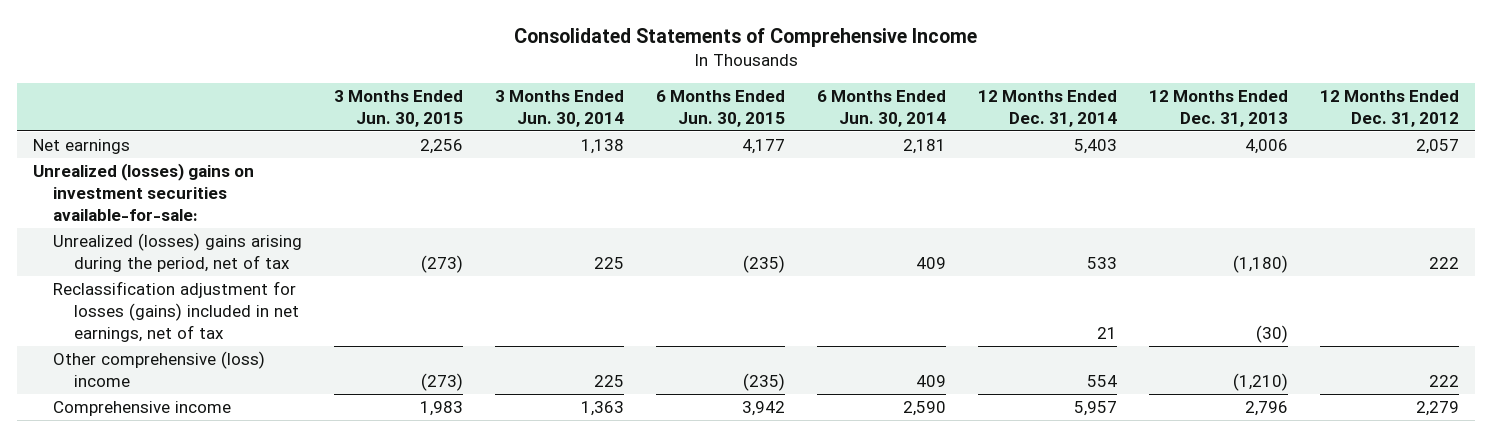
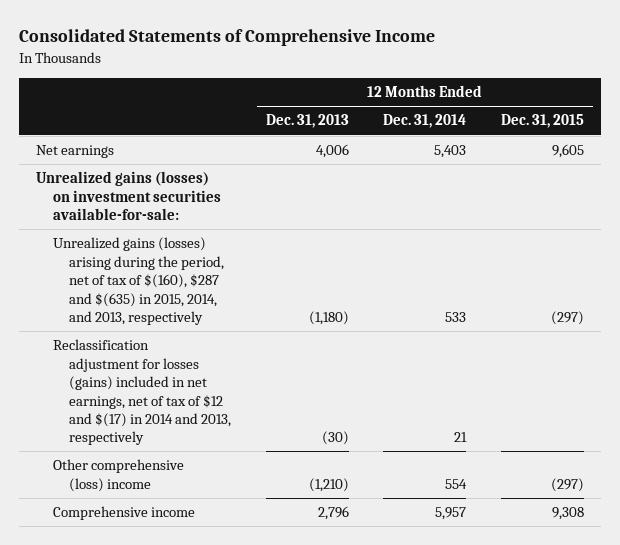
[334,89,464,127] 3 Months Ended Jun. 30, 2015 -> none
[495,89,625,127] 3 Months Ended Jun. 30, 2014 -> none
[656,89,786,127] 6 Months Ended Jun. 30, 2015 -> none
[817,89,947,127] 6 Months Ended Jun. 30, 2014 -> none
[1319,89,1459,127] 12 Months Ended Dec. 31, 2012 -> none
none -> [500,114,584,129] Dec. 31, 2015
[32,163,254,221] Unrealized (losses) gains on investment securities available-for-sale: -> [36,171,221,221] Unrealized gains (losses) on investment securities available-for-sale:
[53,233,303,272] Unrealized (losses) gains arising during the period, net of tax -> [52,237,225,325] Unrealized gains (losses) arising during the period, net of tax of $(160), $287 and $(635) in 2015, 2014, and 2013, respectively
[53,281,300,342] Reclassification adjustment for losses (gains) included in net earnings, net of tax -> [52,339,232,446] Reclassification adjustment for losses (gains) included in net earnings, net of tax of $12 and $(17) in 2014 and 2013, respectively

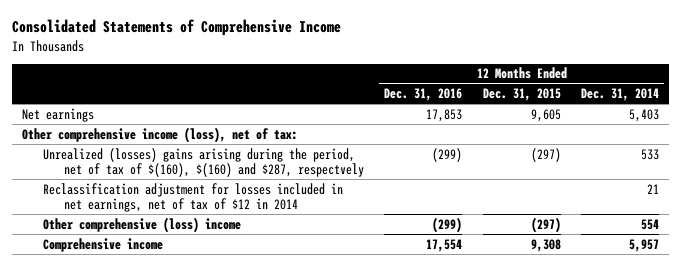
[265,114,349,129] Dec. 31, 2013 -> none
none -> [384,88,463,102] Dec. 31, 2016
[36,171,221,221] Unrealized gains (losses) on investment securities available-for-sale: -> none
none -> [21,126,298,143] Other comprehensive income (loss), net of tax:
[52,237,225,325] Unrealized gains (losses) arising during the period, net of tax of $(160), $287 and $(635) in 2015, 2014, and 2013, respectively -> [42,147,365,178] Unrealized (losses) gains arising during the period, net of tax of $(160), $(160) and $287, respectvely
[52,339,232,446] Reclassification adjustment for losses (gains) included in net earnings, net of tax of $12 and $(17) in 2014 and 2013, respectively -> [42,182,343,213] Reclassification adjustment for losses included in net earnings, net of tax of $12 in 2014

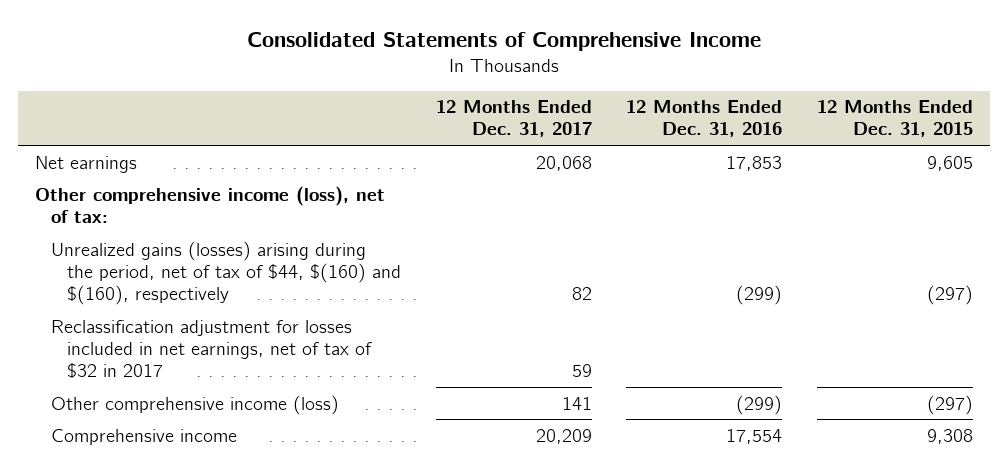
[580,88,659,102] Dec. 31, 2014 -> none
none -> [435,100,592,138] 12 Months Ended Dec. 31, 2017
[42,147,365,178] Unrealized (losses) gains arising during the period, net of tax of $(160), $(160) and $287, respectvely -> [50,240,401,305] Unrealized gains (losses) arising during the period, net of tax of $44, $(160) and $(160), respectively
[42,182,343,213] Reclassification adjustment for losses included in net earnings, net of tax of $12 in 2014 -> [50,319,372,378] Reclassification adjustment for losses included in net earnings, net of tax of $32 in 2017
[42,216,241,233] Other comprehensive (loss) income -> [50,394,339,415] Other comprehensive income (loss)

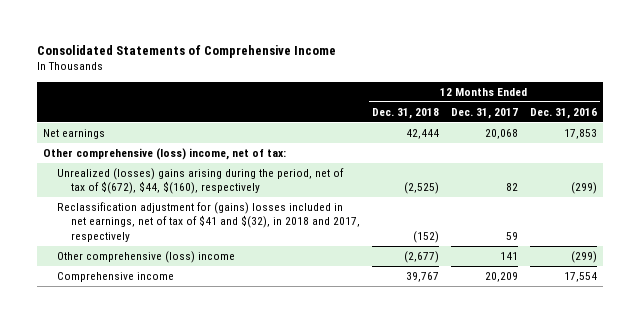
[817,100,974,138] 12 Months Ended Dec. 31, 2015 -> none
none -> [371,107,439,119] Dec. 31, 2018
[35,185,386,223] Other comprehensive income (loss), net of tax: -> [43,148,287,161] Other comprehensive (loss) income, net of tax:
[50,240,401,305] Unrealized gains (losses) arising during the period, net of tax of $44, $(160) and $(160), respectively -> [56,168,344,195] Unrealized (losses) gains arising during the period, net of tax of $(672), $44, $(160), respectively
[50,319,372,378] Reclassification adjustment for losses included in net earnings, net of tax of $32 in 2017 -> [56,202,360,242] Reclassification adjustment for (gains) losses included in net earnings, net of tax of $41 and $(32), in 2018 and 2017, respectively
[50,394,339,415] Other comprehensive income (loss) -> [56,251,235,264] Other comprehensive (loss) income

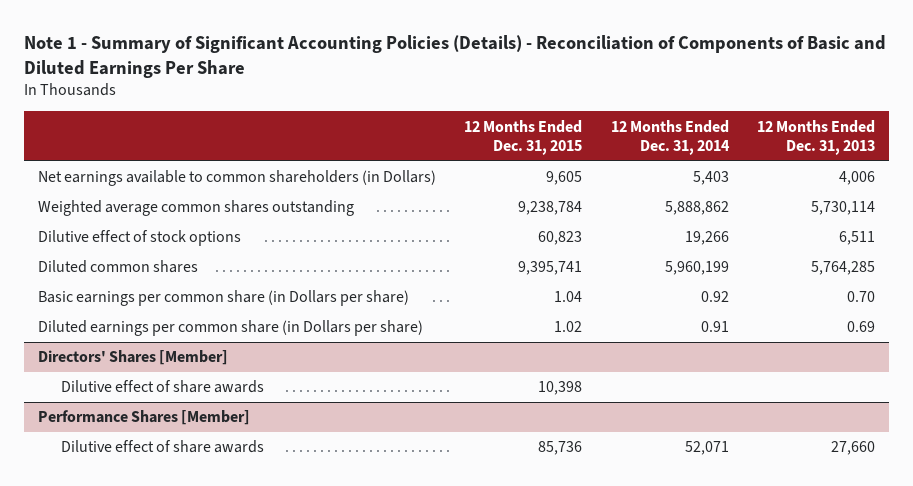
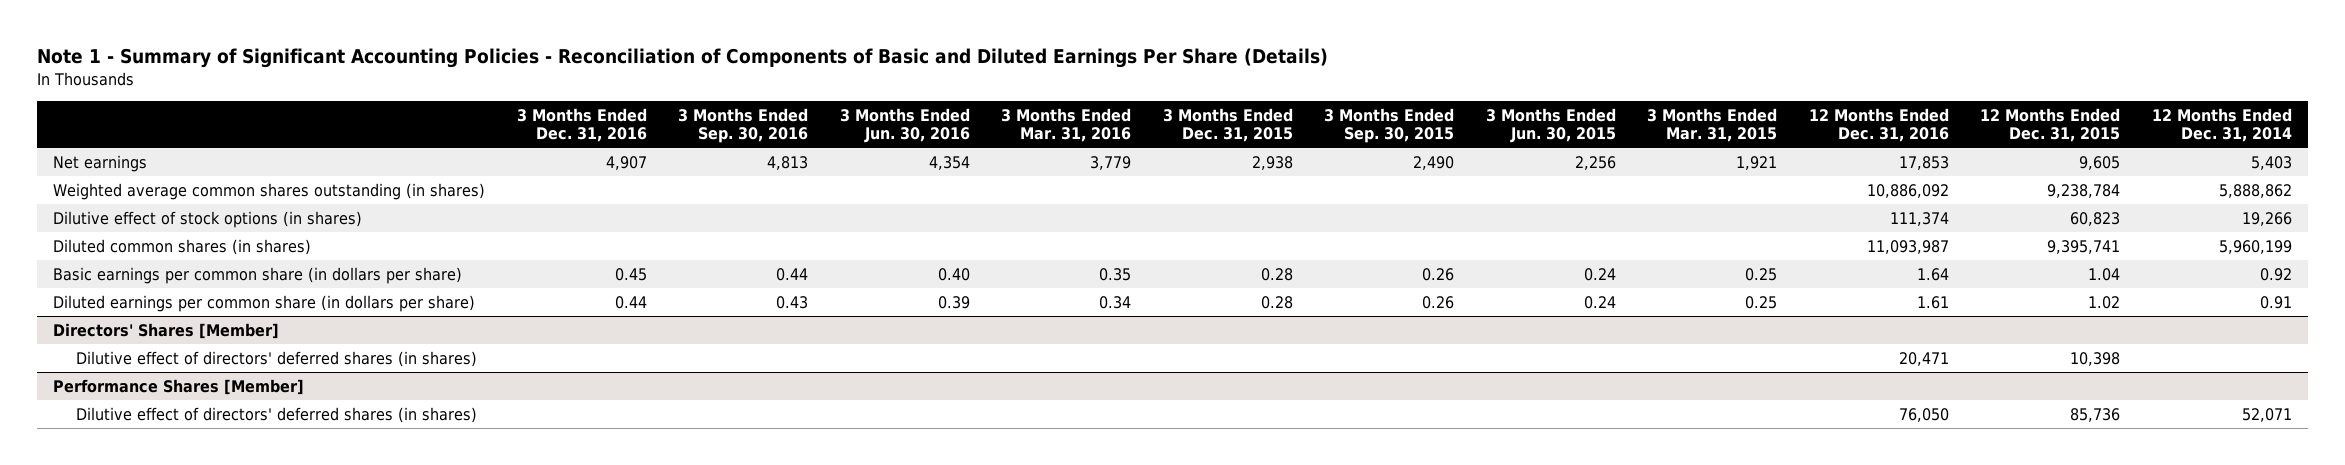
[24,34,887,78] Note 1 - Summary of Significant Accounting Policies (Details) - Reconciliation of Components of Basic and Diluted Earnings Per Share -> [37,47,1329,68] Note 1 - Summary of Significant Accounting Policies - Reconciliation of Components of Basic and Diluted Earnings Per Share (Details)
[756,119,875,156] 12 Months Ended Dec. 31, 2013 -> none
none -> [516,107,647,143] 3 Months Ended Dec. 31, 2016
none -> [678,107,809,144] 3 Months Ended Sep. 30, 2016
none -> [839,107,970,144] 3 Months Ended Jun. 30, 2016
none -> [1001,107,1132,143] 3 Months Ended Mar. 31, 2016
none -> [1162,107,1293,143] 3 Months Ended Dec. 31, 2015
none -> [1324,107,1455,144] 3 Months Ended Sep. 30, 2015
none -> [1485,107,1616,144] 3 Months Ended Jun. 30, 2015
none -> [1647,107,1778,143] 3 Months Ended Mar. 31, 2015
none -> [1808,107,1949,143] 12 Months Ended Dec. 31, 2016
[38,170,437,187] Net earnings available to common shareholders (in Dollars) -> [53,154,148,172] Net earnings
[38,200,355,217] Weighted average common shares outstanding -> [53,182,486,200] Weighted average common shares outstanding (in shares)
[38,230,242,247] Dilutive effect of stock options -> [53,210,363,228] Dilutive effect of stock options (in shares)
[38,260,199,274] Diluted common shares -> [53,238,312,255] Diluted common shares (in shares)
[38,290,410,307] Basic earnings per common share (in Dollars per share) -> [53,266,463,284] Basic earnings per common share (in dollars per share)
[38,320,424,337] Diluted earnings per common share (in Dollars per share) -> [53,294,476,312] Diluted earnings per common share (in dollars per share)
[60,380,264,394] Dilutive effect of share awards -> [76,350,478,367] Dilutive effect of directors' deferred shares (in shares)
[60,440,264,454] Dilutive effect of share awards -> [76,406,478,423] Dilutive effect of directors' deferred shares (in shares)

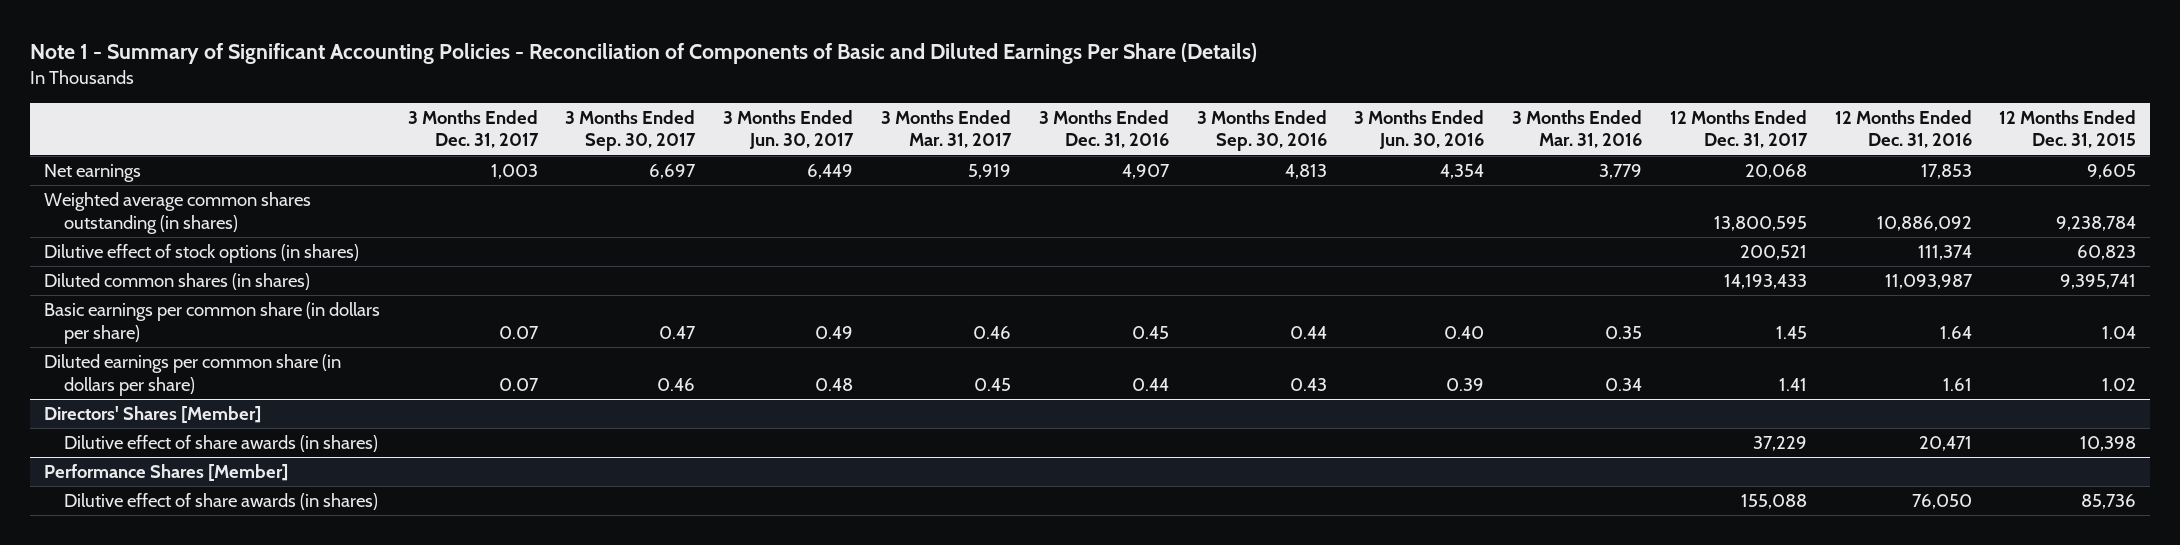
[1162,107,1293,143] 3 Months Ended Dec. 31, 2015 -> none
[1324,107,1455,144] 3 Months Ended Sep. 30, 2015 -> none
[1485,107,1616,144] 3 Months Ended Jun. 30, 2015 -> none
[1647,107,1778,143] 3 Months Ended Mar. 31, 2015 -> none
[2151,107,2292,143] 12 Months Ended Dec. 31, 2014 -> none
none -> [407,109,539,149] 3 Months Ended Dec. 31, 2017
none -> [565,109,697,152] 3 Months Ended Sep. 30, 2017
none -> [723,109,855,150] 3 Months Ended Jun. 30, 2017
none -> [880,109,1012,149] 3 Months Ended Mar. 31, 2017
none -> [1669,109,1808,149] 12 Months Ended Dec. 31, 2017
[76,350,478,367] Dilutive effect of directors' deferred shares (in shares) -> [63,435,378,453] Dilutive effect of share awards (in shares)
[76,406,478,423] Dilutive effect of directors' deferred shares (in shares) -> [63,493,378,511] Dilutive effect of share awards (in shares)

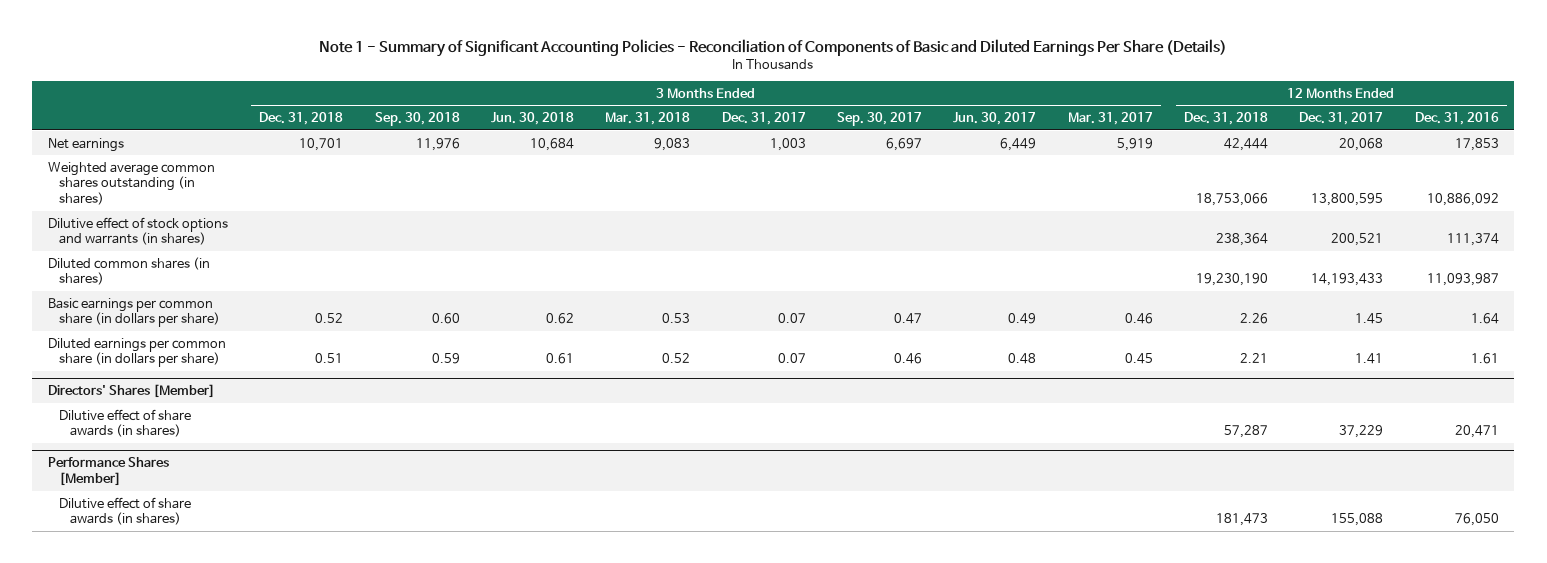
[1038,109,1169,149] 3 Months Ended Dec. 31, 2016 -> none
[1196,109,1327,152] 3 Months Ended Sep. 30, 2016 -> none
[1354,109,1485,150] 3 Months Ended Jun. 30, 2016 -> none
[1512,109,1643,149] 3 Months Ended Mar. 31, 2016 -> none
[1999,109,2137,149] 12 Months Ended Dec. 31, 2015 -> none
none -> [259,112,344,126] Dec. 31, 2018
none -> [374,112,460,127] Sep. 30, 2018
none -> [491,112,575,126] Jun. 30, 2018
none -> [605,112,691,126] Mar. 31, 2018
none -> [1184,112,1269,126] Dec. 31, 2018
[43,244,359,264] Dilutive effect of stock options (in shares) -> [47,216,228,246] Dilutive effect of stock options and warrants (in shares)

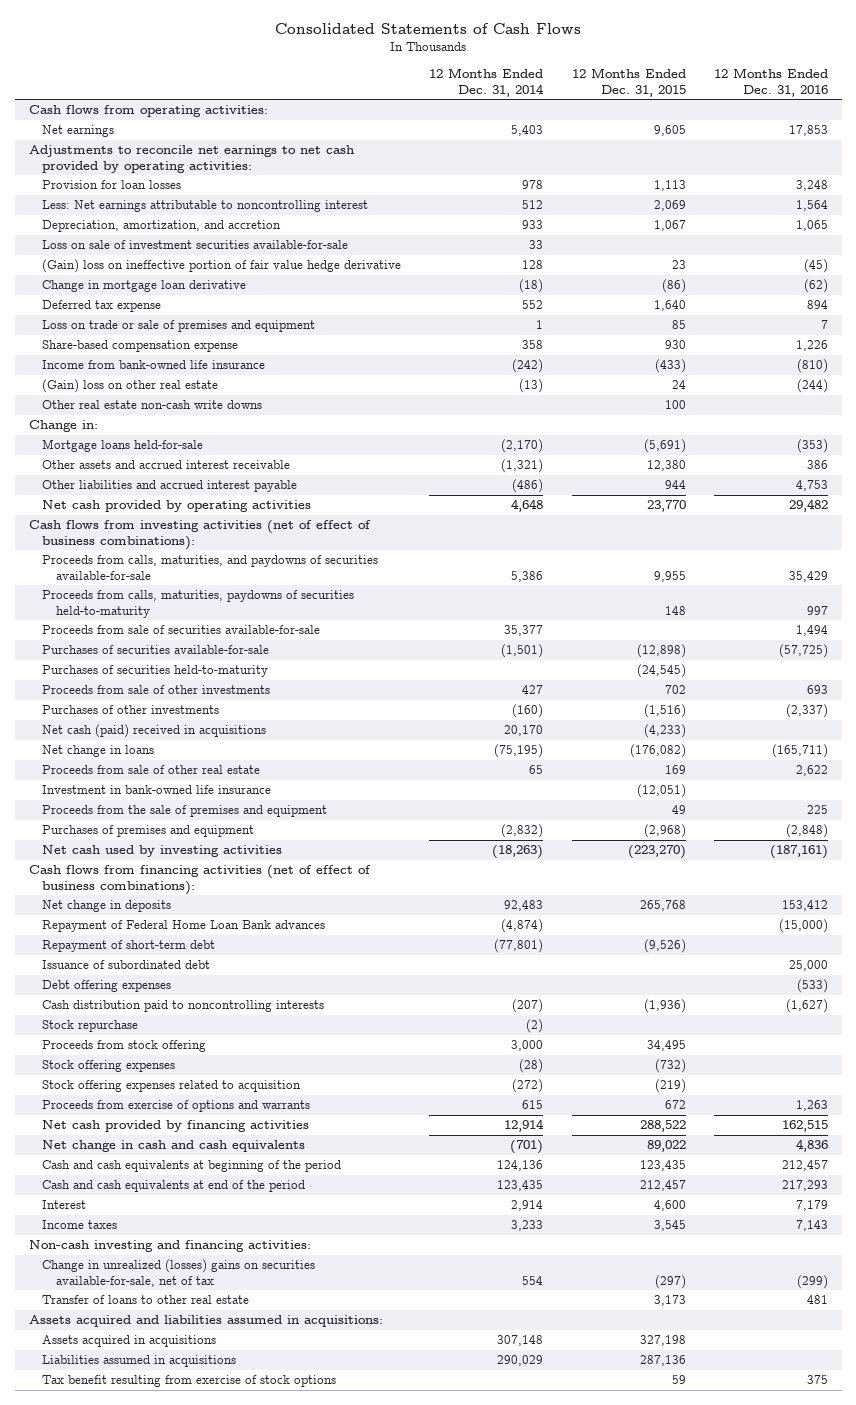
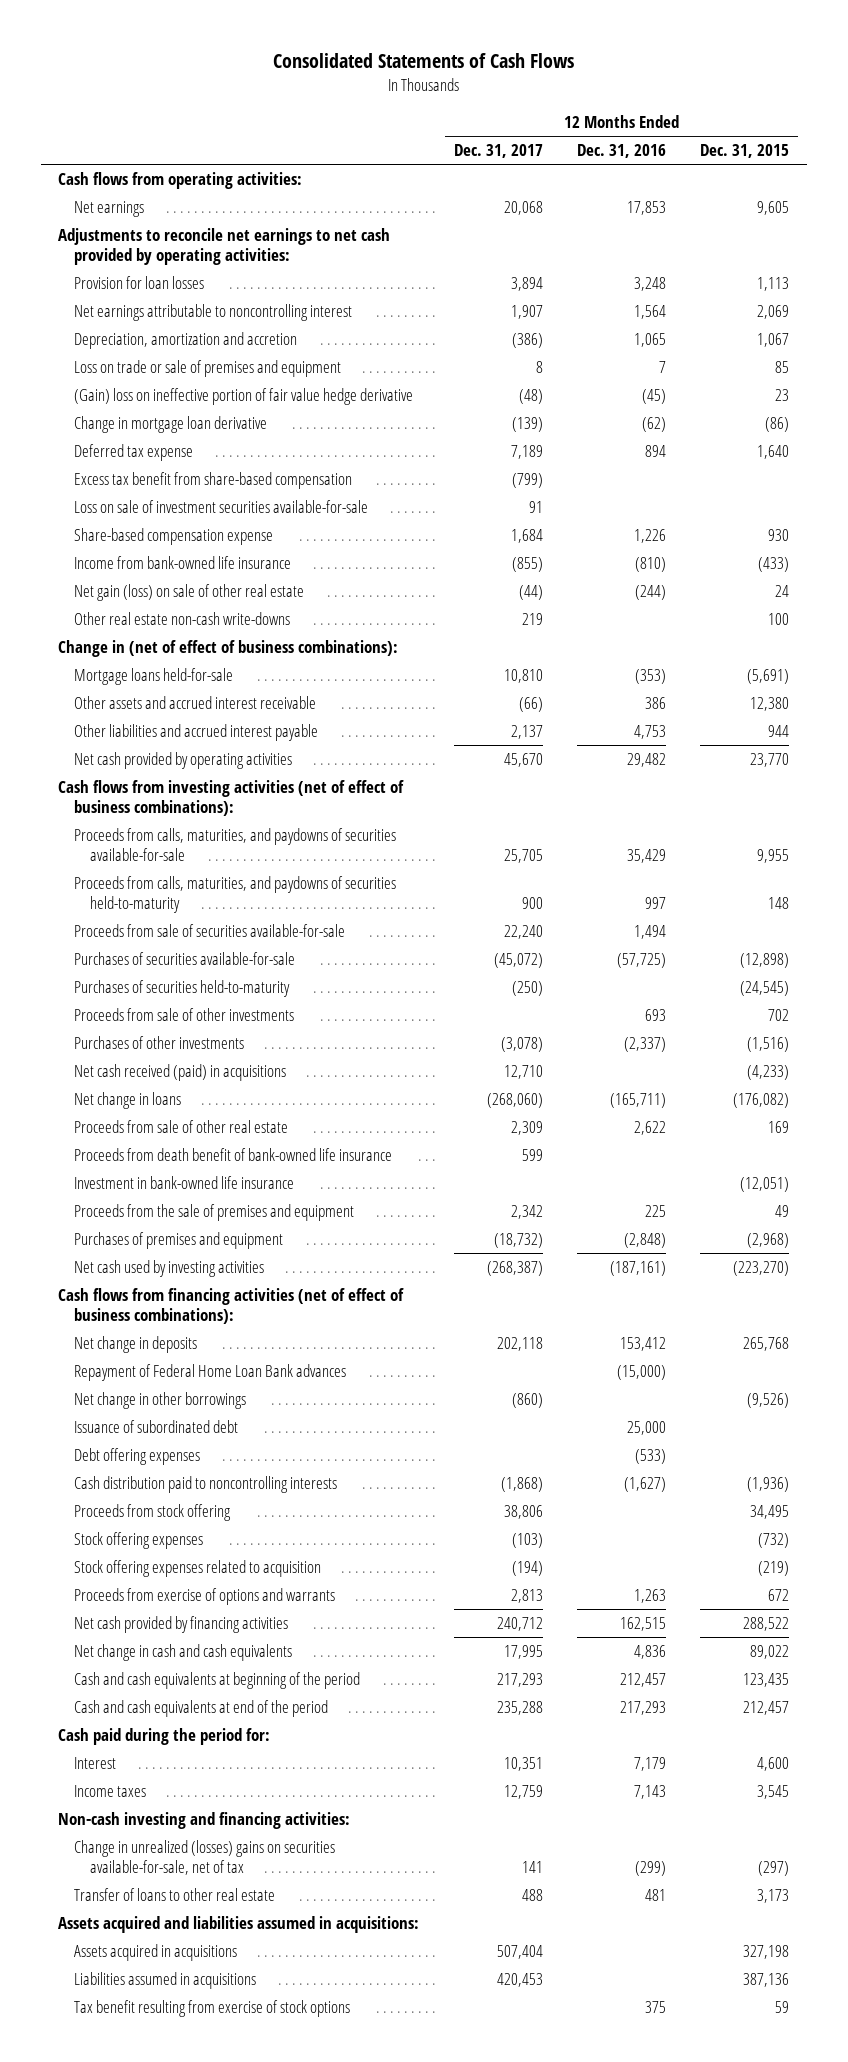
[429,68,545,97] 12 Months Ended Dec. 31, 2014 -> none
none -> [453,144,543,159] Dec. 31, 2017
[42,200,369,213] Less: Net earnings attributable to noncontrolling interest -> [74,304,353,322] Net earnings attributable to noncontrolling interest
[42,220,282,233] Depreciation, amortization, and accretion -> [74,332,298,350] Depreciation, amortization and accretion
[42,320,316,333] Loss on trade or sale of premises and equipment -> [74,360,342,378] Loss on trade or sale of premises and equipment
none -> [74,472,353,490] Excess tax benefit from share-based compensation
[42,240,349,250] Loss on sale of investment securities available-for-sale -> [74,500,369,514] Loss on sale of investment securities available-for-sale
[42,379,219,394] (Gain) loss on other real estate -> [74,584,305,602] Net gain (loss) on sale of other real estate
[42,400,263,410] Other real estate non-cash write downs -> [74,612,291,626] Other real estate non-cash write-downs
[28,420,98,433] Change in: -> [58,640,399,658] Change in (net of effect of business combinations):
[42,590,355,618] Proceeds from calls, maturities, paydowns of securities held-to-maturity -> [74,876,397,914] Proceeds from calls, maturities, and paydowns of securities held-to-maturity
[42,724,267,739] Net cash (paid) received in acquisitions -> [74,1064,287,1082] Net cash received (paid) in acquisitions
none -> [74,1148,393,1162] Proceeds from death benefit of bank-owned life insurance
[42,940,216,953] Repayment of short-term debt -> [74,1392,247,1410] Net change in other borrowings
[42,1020,139,1033] Stock repurchase -> none
none -> [58,1728,271,1746] Cash paid during the period for:
[639,1355,686,1367] 287,136 -> [743,1973,790,1988] 387,136

